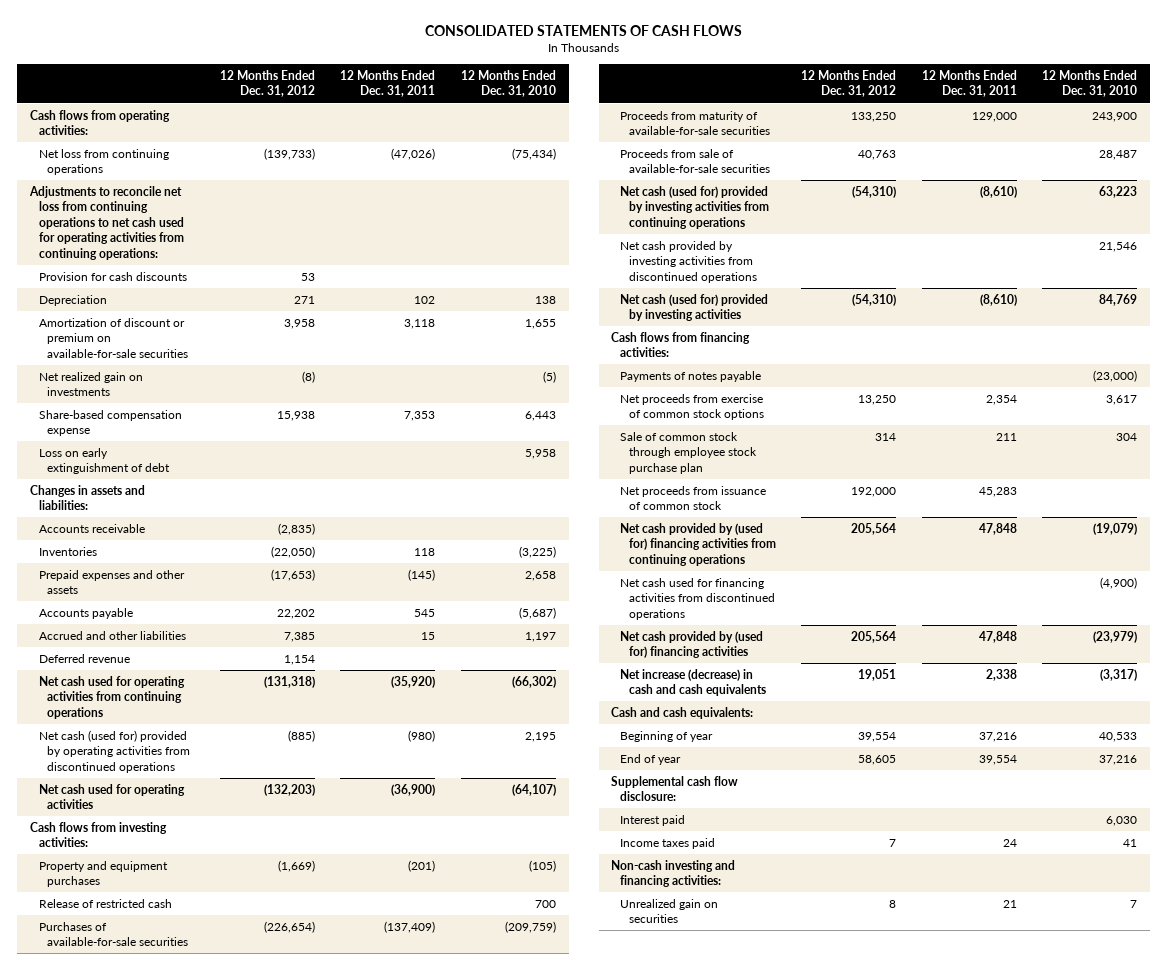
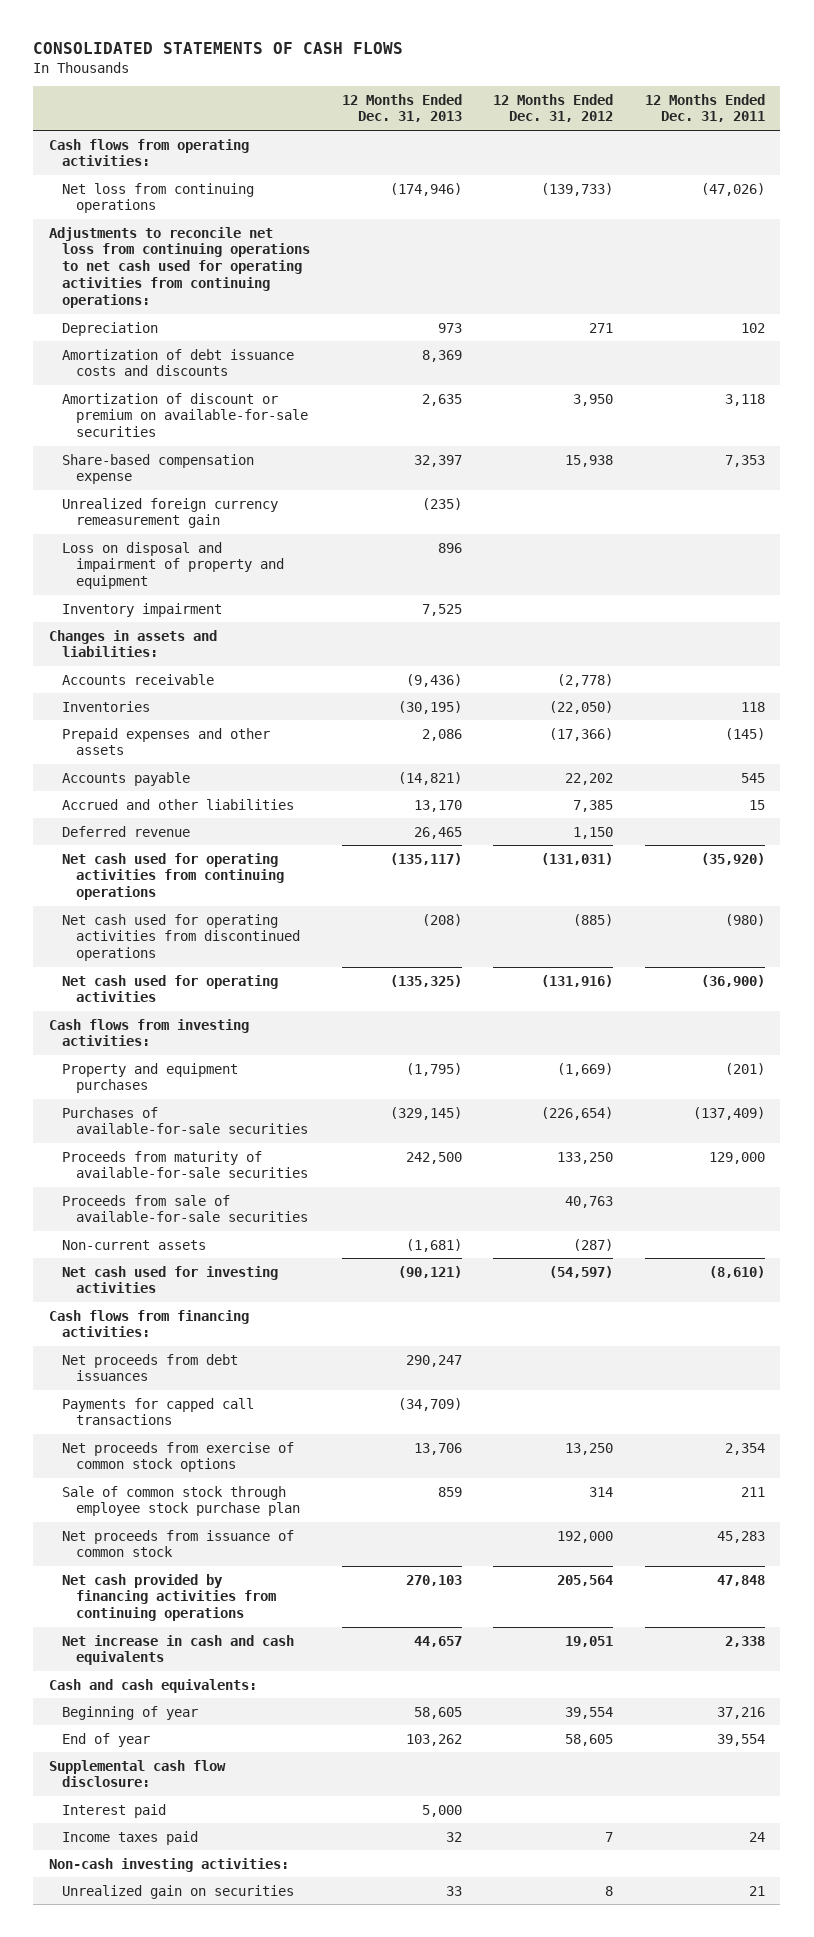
[460,69,556,98] 12 Months Ended Dec. 31, 2010 -> none
none -> [341,93,462,123] 12 Months Ended Dec. 31, 2013
[38,271,187,281] Provision for cash discounts -> none
[38,371,143,397] Net realized gain on investments -> none
none -> [62,348,295,377] Amortization of debt issuance costs and discounts
[283,318,315,329] 3,958 -> [573,393,614,406] 3,950
[38,447,171,475] Loss on early extinguishment of debt -> none
none -> [62,497,279,529] Unrealized foreign currency remeasurement gain
none -> [62,541,284,590] Loss on disposal and impairment of property and equipment
none -> [62,602,223,617] Inventory impairment
[277,522,315,535] (2,835) -> [557,673,614,687] (2,778)
[270,568,315,581] (17,653) -> [549,727,614,741] (17,366)
[283,654,315,665] 1,154 -> [573,826,614,839] 1,150
[263,675,315,688] (131,318) -> [541,852,614,865] (131,031)
[38,729,191,773] Net cash (used for) provided by operating activities from discontinued operations -> [62,913,300,962] Net cash used for operating activities from discontinued operations
[263,783,315,796] (132,203) -> [541,974,614,987] (131,916)
[38,898,172,908] Release of restricted cash -> none
[619,185,769,229] Net cash (used for) provided by investing activities from continuing operations -> none
[619,240,757,283] Net cash provided by investing activities from discontinued operations -> none
none -> [62,1239,207,1250] Non-current assets
[619,293,768,322] Net cash (used for) provided by investing activities -> [62,1265,279,1294] Net cash used for investing activities
[852,293,897,306] (54,310) -> [549,1265,614,1278] (54,597)
[619,370,761,382] Payments of notes payable -> none
none -> [62,1353,239,1382] Net proceeds from debt issuances
none -> [62,1397,255,1426] Payments for capped call transactions
[619,577,775,620] Net cash used for financing activities from discontinued operations -> none
[619,630,763,659] Net cash provided by (used for) financing activities -> none
[619,522,776,566] Net cash provided by (used for) financing activities from continuing operations -> [62,1573,276,1622] Net cash provided by financing activities from continuing operations
[619,668,766,697] Net increase (decrease) in cash and cash equivalents -> [62,1634,295,1666] Net increase in cash and cash equivalents
[611,859,736,888] Non-cash investing and financing activities: -> [49,1857,290,1872] Non-cash investing activities:

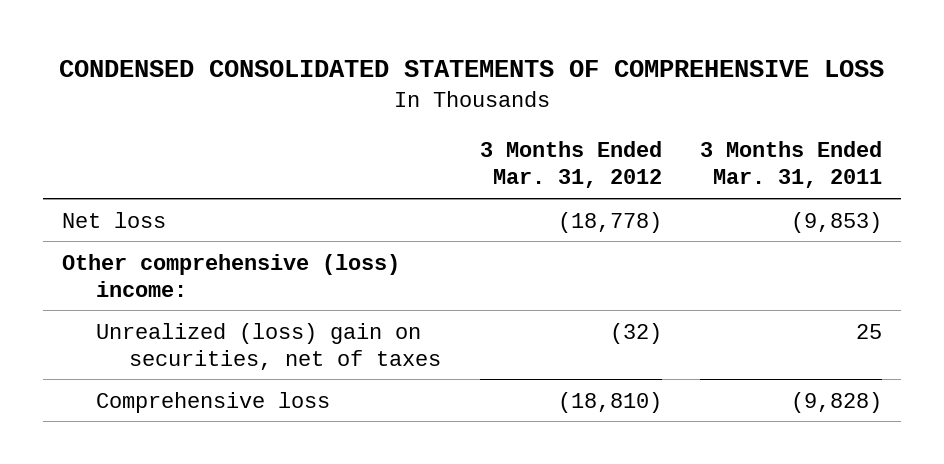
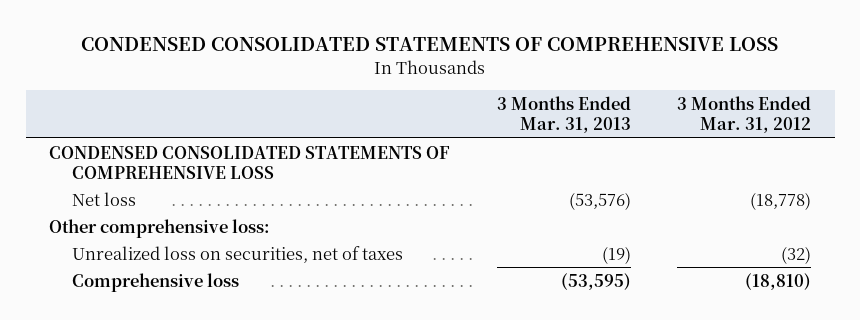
[700,141,883,189] 3 Months Ended Mar. 31, 2011 -> none
none -> [496,95,631,133] 3 Months Ended Mar. 31, 2013
none -> [49,145,451,179] CONDENSED CONSOLIDATED STATEMENTS OF COMPREHENSIVE LOSS
[62,253,401,297] Other comprehensive (loss) income: -> [49,218,271,238] Other comprehensive loss:
[95,322,442,370] Unrealized (loss) gain on securities, net of taxes -> [71,245,403,263] Unrealized loss on securities, net of taxes

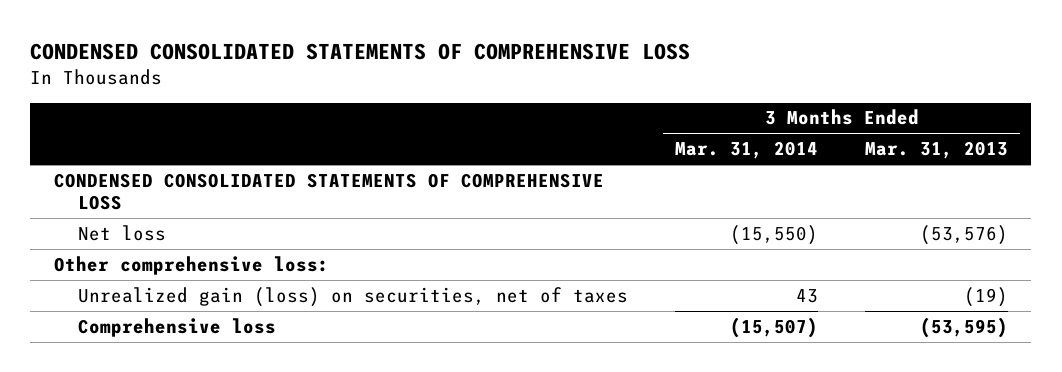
[677,95,812,133] 3 Months Ended Mar. 31, 2012 -> none
none -> [675,141,819,160] Mar. 31, 2014
[71,245,403,263] Unrealized loss on securities, net of taxes -> [78,286,629,307] Unrealized gain (loss) on securities, net of taxes

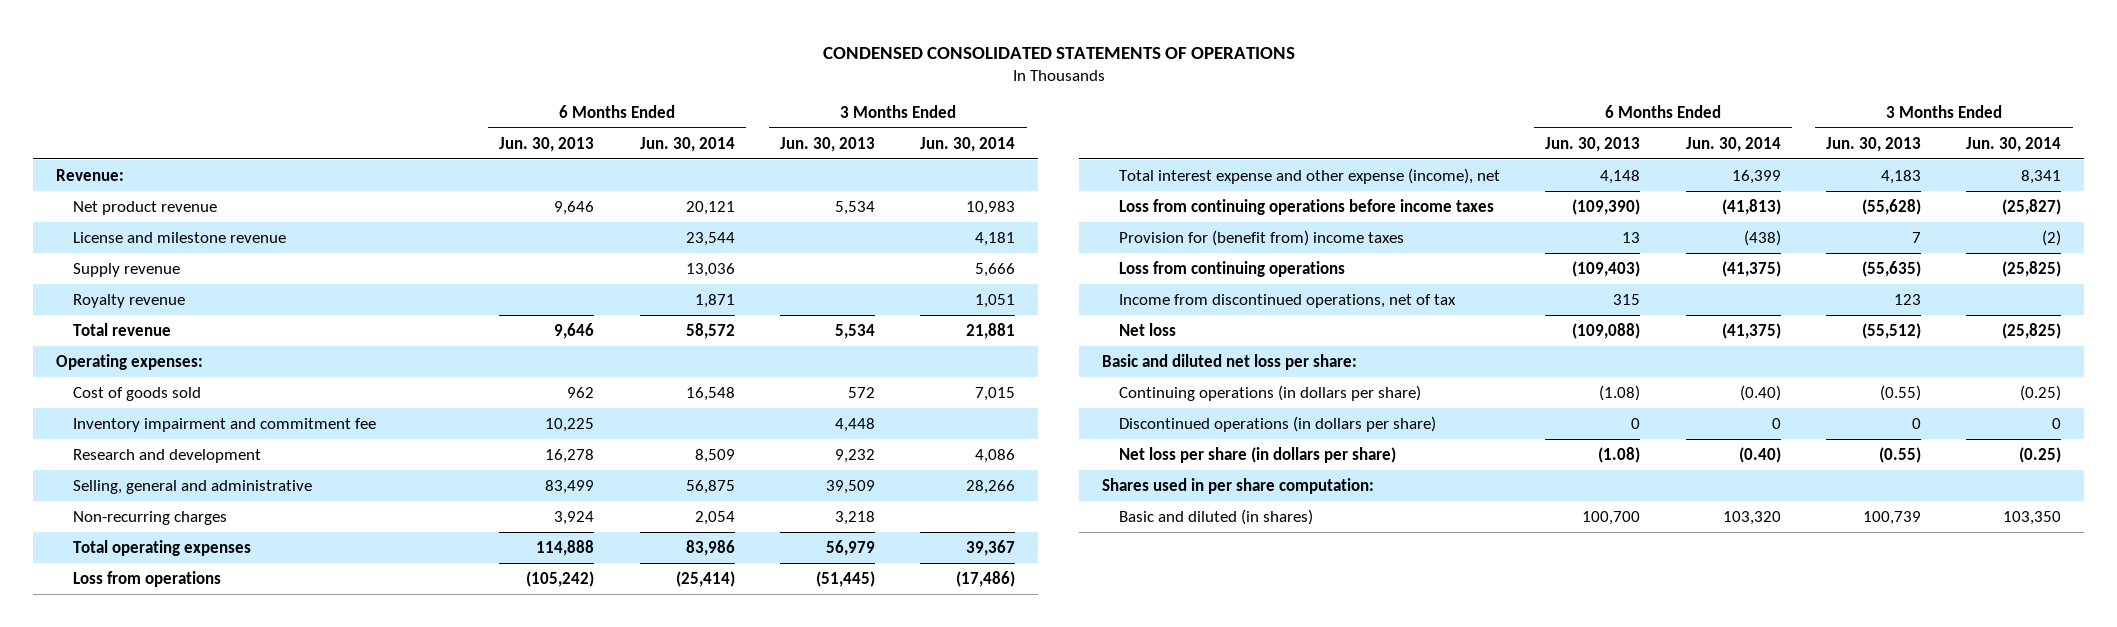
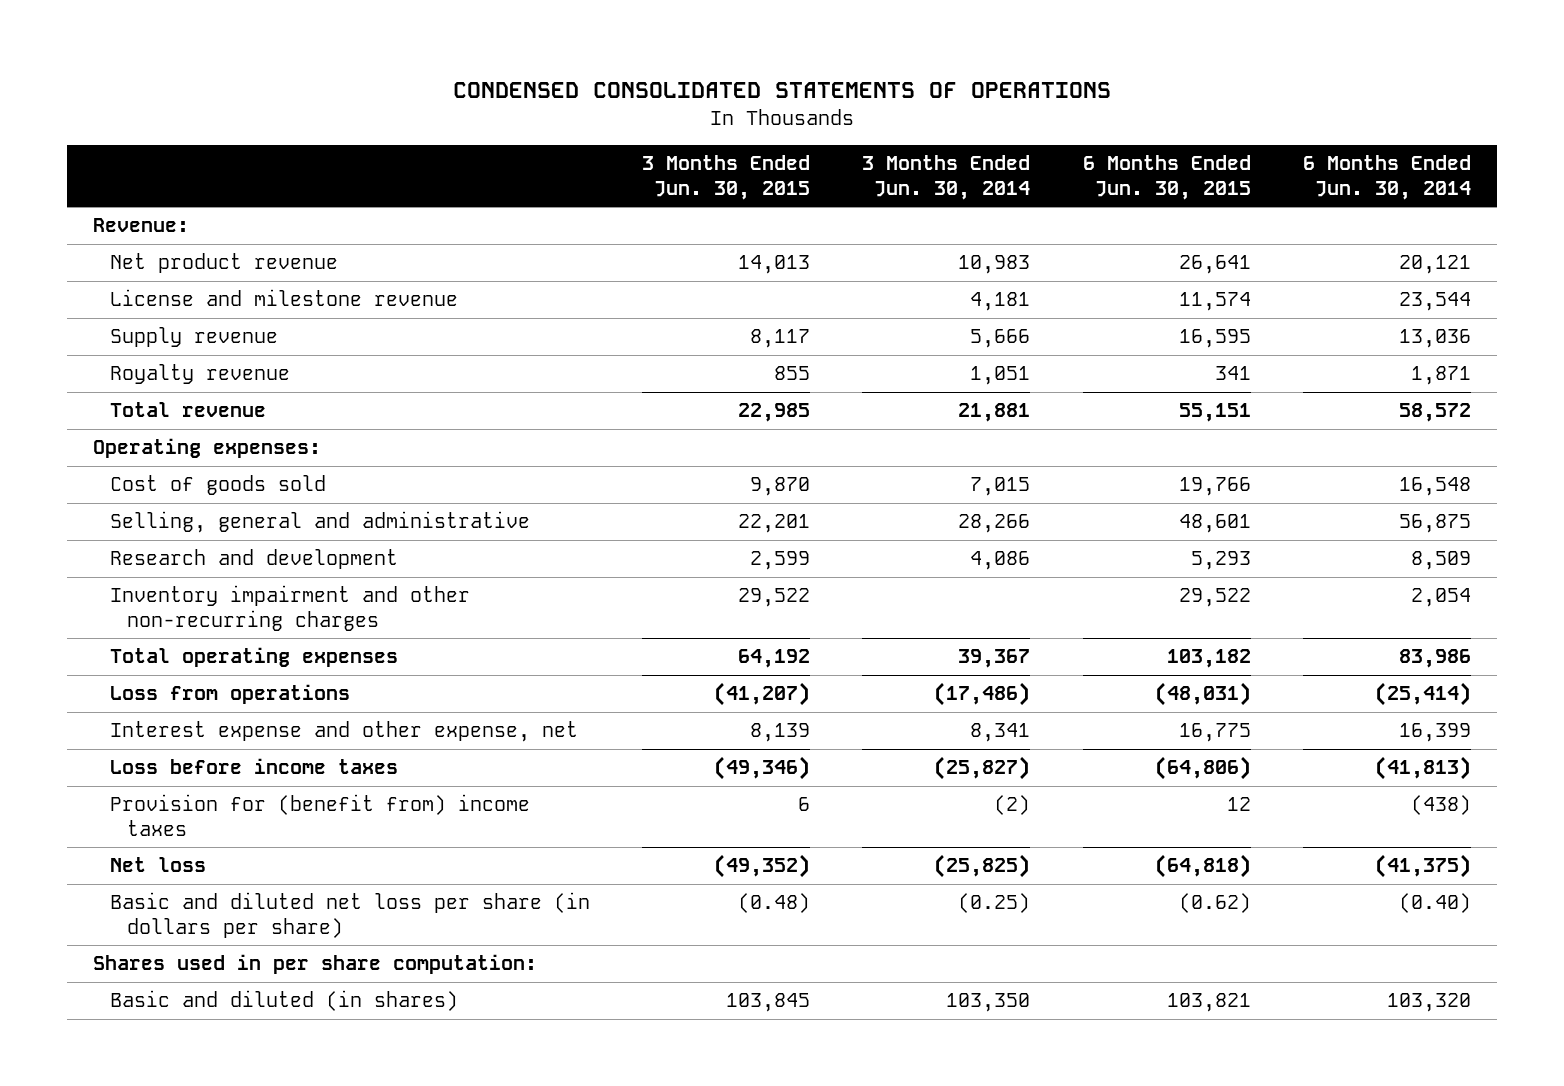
[499,136,595,152] Jun. 30, 2013 -> none
[780,136,876,152] Jun. 30, 2013 -> none
none -> [642,155,811,200] 3 Months Ended Jun. 30, 2015
none -> [1082,155,1251,200] 6 Months Ended Jun. 30, 2015
[72,417,376,432] Inventory impairment and commitment fee -> none
[72,448,261,463] Research and development -> [110,549,399,570] Research and development
[72,510,227,525] Non-recurring charges -> [110,585,471,631] Inventory impairment and other non-recurring charges
[1118,167,1500,184] Total interest expense and other expense (income), net -> [110,721,579,743] Interest expense and other expense, net
[1118,198,1494,215] Loss from continuing operations before income taxes -> [110,758,399,775] Loss before income taxes
[1118,260,1345,277] Loss from continuing operations -> none
[1118,293,1456,308] Income from discontinued operations, net of tax -> none
[1101,353,1357,370] Basic and diluted net loss per share: -> none
[1118,384,1421,401] Continuing operations (in dollars per share) -> none
[1118,415,1436,432] Discontinued operations (in dollars per share) -> none
[1118,446,1396,463] Net loss per share (in dollars per share) -> [110,892,591,938] Basic and diluted net loss per share (in dollars per share)

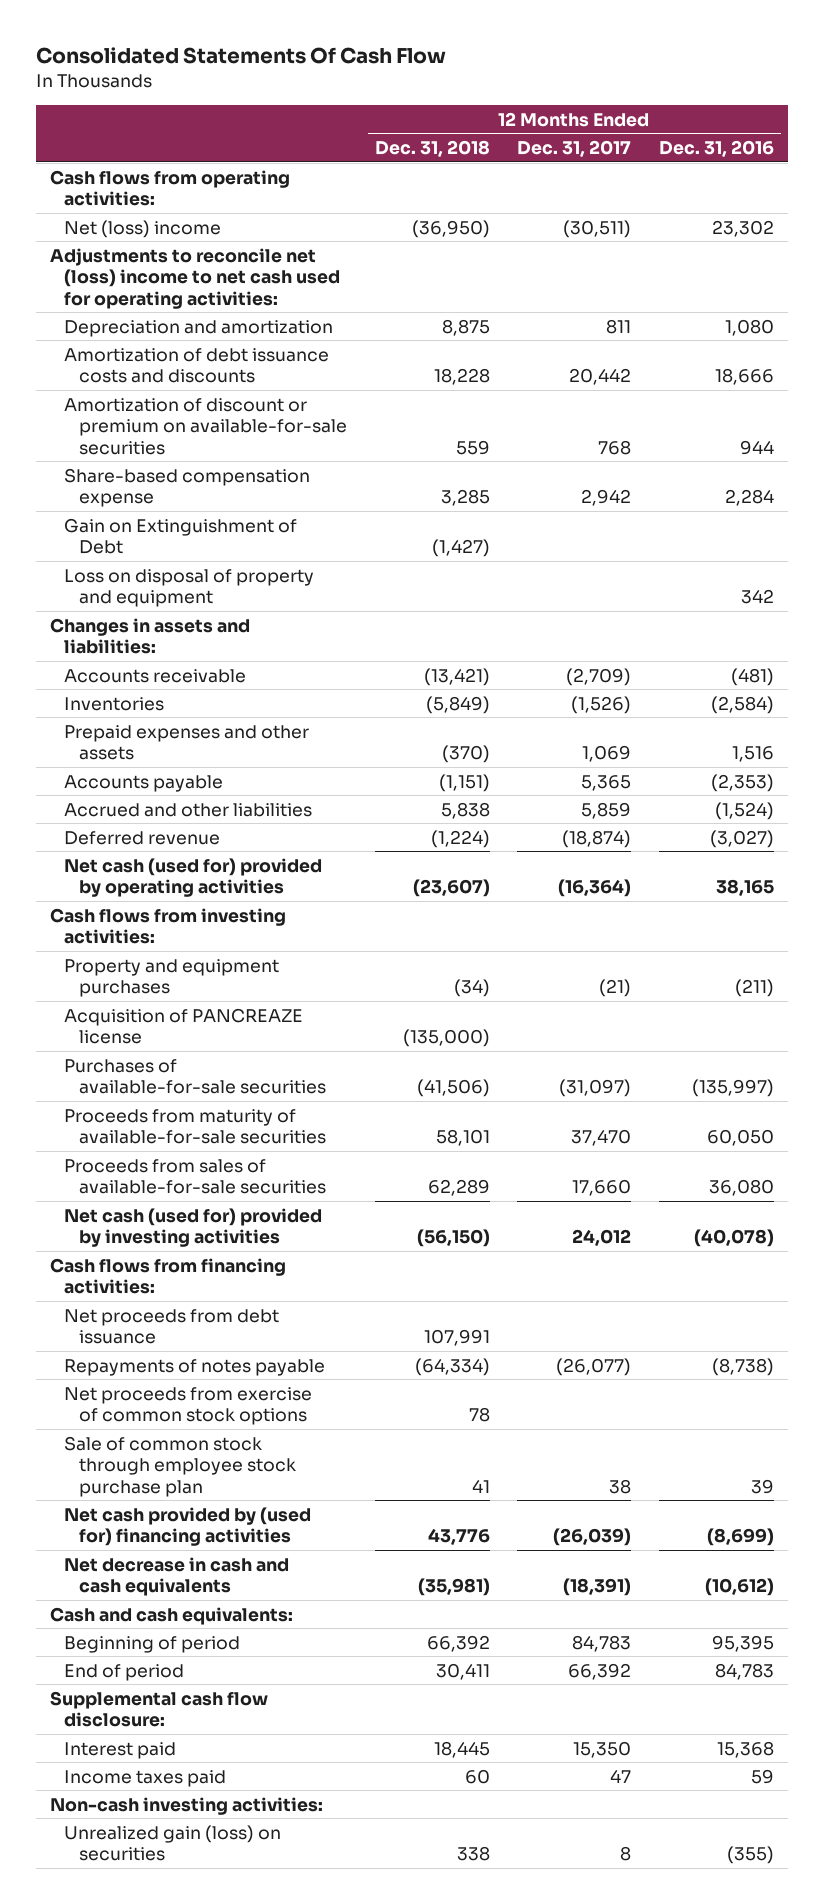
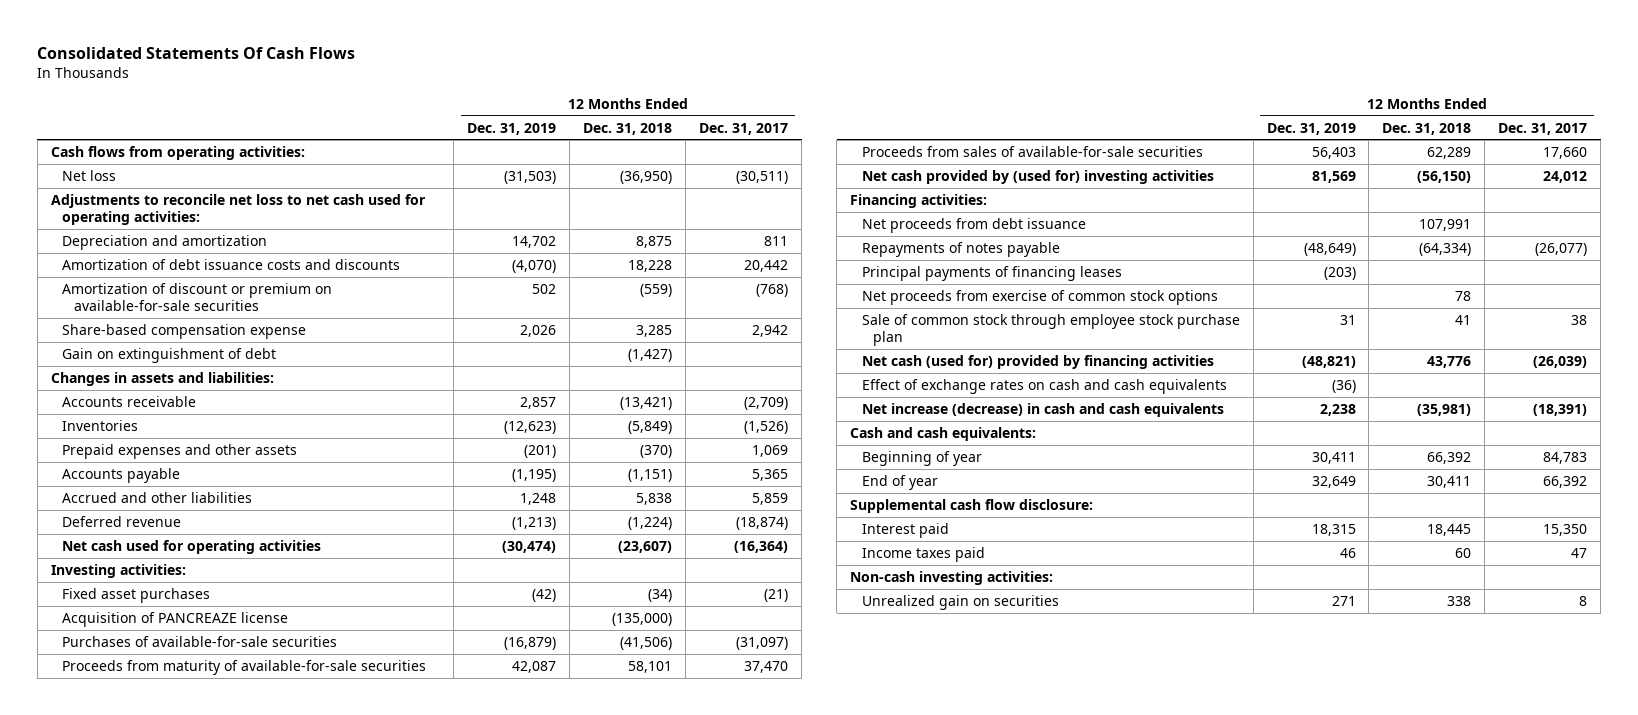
[35,47,446,65] Consolidated Statements Of Cash Flow -> [37,47,356,60] Consolidated Statements Of Cash Flows
[658,139,774,157] Dec. 31, 2016 -> none
none -> [467,122,557,135] Dec. 31, 2019
[64,219,222,238] Net (loss) income -> [62,169,117,181] Net loss
[49,247,341,309] Adjustments to reconcile net (loss) income to net cash used for operating activities: -> [50,193,426,225] Adjustments to reconcile net loss to net cash used for operating activities:
[455,439,490,455] 559 -> [640,283,673,297] (559)
[598,439,632,455] 768 -> [756,283,789,297] (768)
[64,568,315,608] Loss on disposal of property and equipment -> none
[64,517,298,555] Gain on Extinguishment of Debt -> [62,347,277,363] Gain on extinguishment of debt
[64,857,323,898] Net cash (used for) provided by operating activities -> [62,539,322,554] Net cash used for operating activities
[49,907,286,945] Cash flows from investing activities: -> [50,563,186,578] Investing activities:
[64,958,280,998] Property and equipment purchases -> [62,587,211,603] Fixed asset purchases
[64,1207,323,1248] Net cash (used for) provided by investing activities -> [861,169,1214,184] Net cash provided by (used for) investing activities
[49,1257,286,1295] Cash flows from financing activities: -> [849,193,987,208] Financing activities:
none -> [861,265,1122,281] Principal payments of financing leases
[64,1506,312,1547] Net cash provided by (used for) financing activities -> [861,354,1214,369] Net cash (used for) provided by financing activities
none -> [861,378,1227,394] Effect of exchange rates on cash and cash equivalents
[64,1556,290,1597] Net decrease in cash and cash equivalents -> [861,402,1224,417] Net increase (decrease) in cash and cash equivalents
[64,1635,241,1653] Beginning of period -> [861,450,982,466] Beginning of year
[64,1663,185,1681] End of period -> [861,474,938,490] End of year
[64,1824,282,1862] Unrealized gain (loss) on securities -> [861,594,1059,610] Unrealized gain on securities

